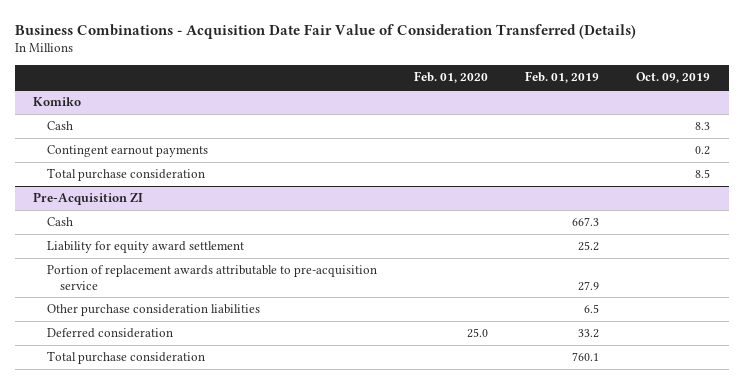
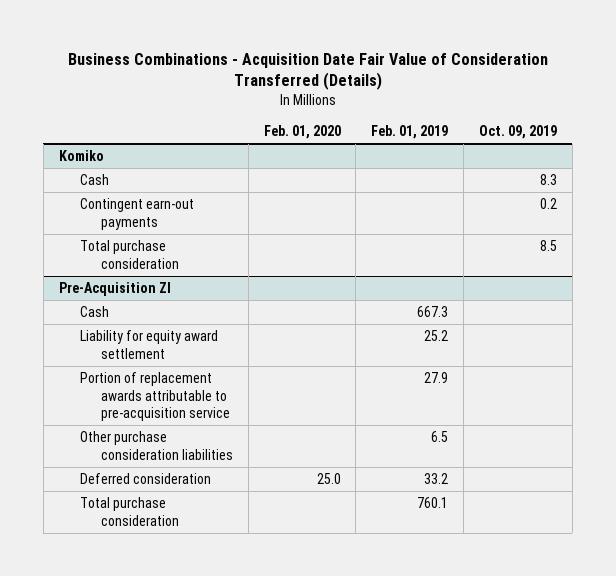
[46,145,208,158] Contingent earnout payments -> [79,198,194,230] Contingent earn-out payments

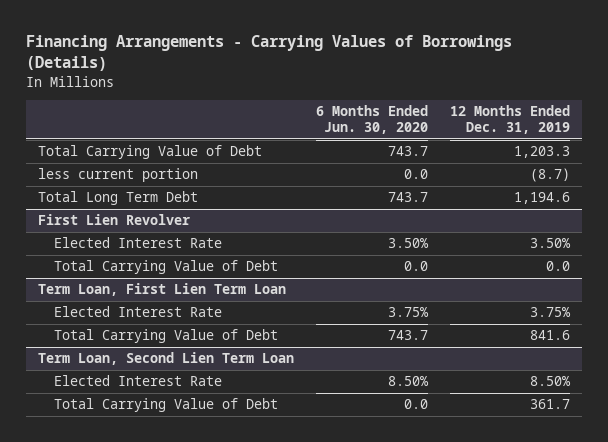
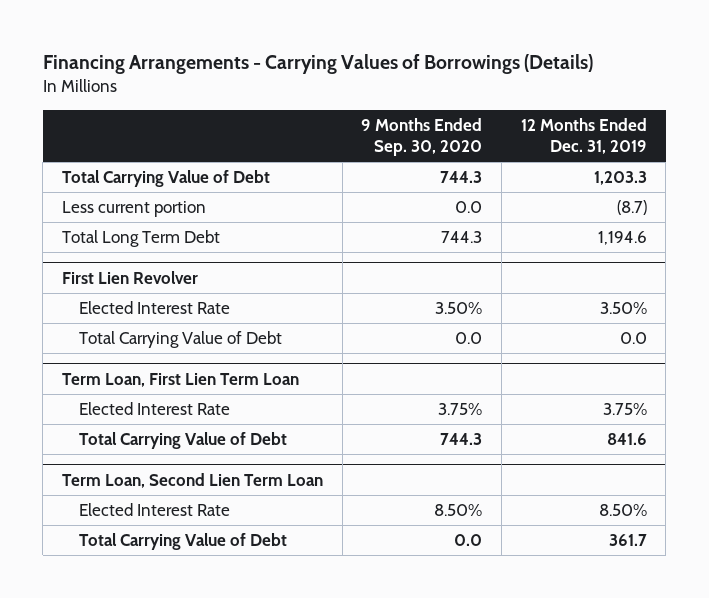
[316,105,429,135] 6 Months Ended Jun. 30, 2020 -> none
none -> [361,117,483,157] 9 Months Ended Sep. 30, 2020
[37,168,198,183] less current portion -> [61,201,206,218] Less current portion

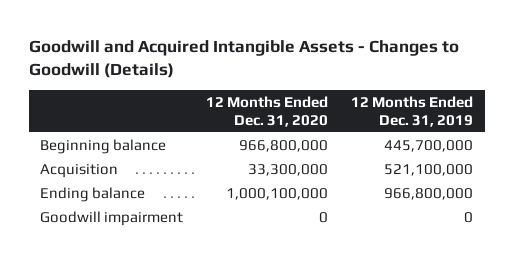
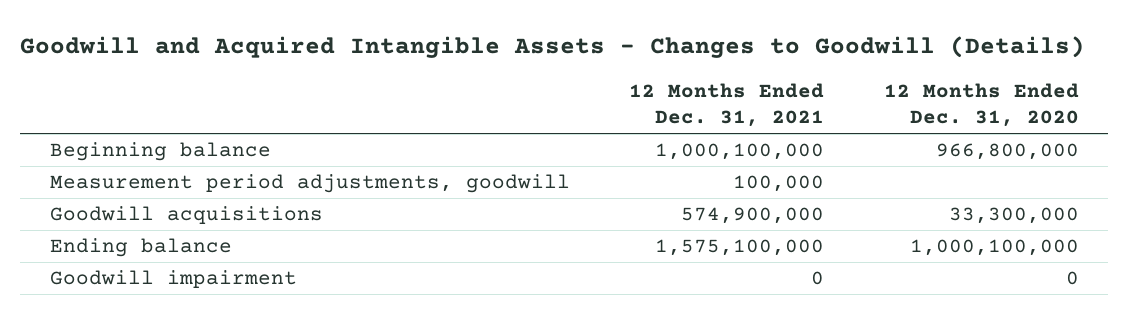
[351,95,474,127] 12 Months Ended Dec. 31, 2019 -> none
none -> [629,82,825,128] 12 Months Ended Dec. 31, 2021
none -> [50,174,571,194] Measurement period adjustments, goodwill
[40,163,119,178] Acquisition -> [50,206,324,225] Goodwill acquisitions

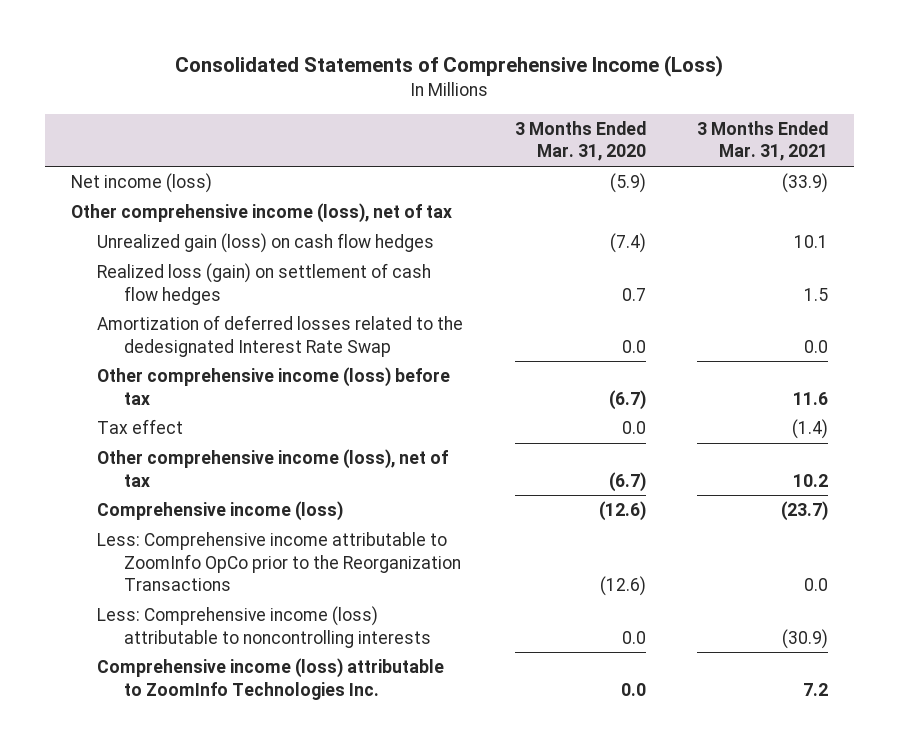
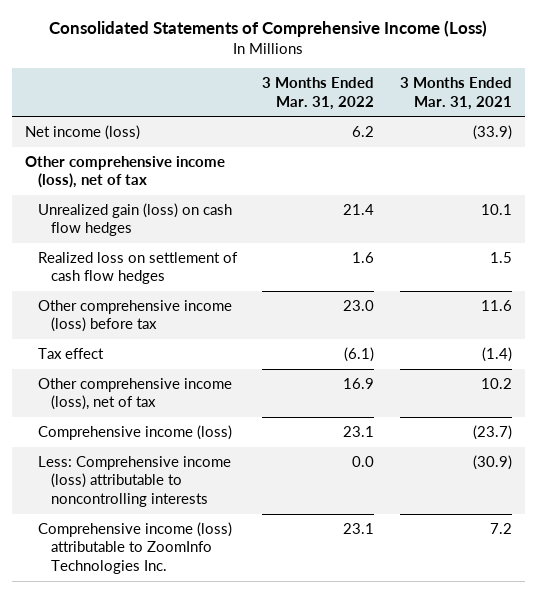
[514,120,646,162] 3 Months Ended Mar. 31, 2020 -> none
none -> [262,76,375,110] 3 Months Ended Mar. 31, 2022
[97,315,464,357] Amortization of deferred losses related to the dedesignated Interest Rate Swap -> none
[97,263,432,305] Realized loss (gain) on settlement of cash flow hedges -> [37,251,238,285] Realized loss on settlement of cash flow hedges
[97,532,461,592] Less: Comprehensive income attributable to ZoomInfo OpCo prior to the Reorganization Transactions -> none

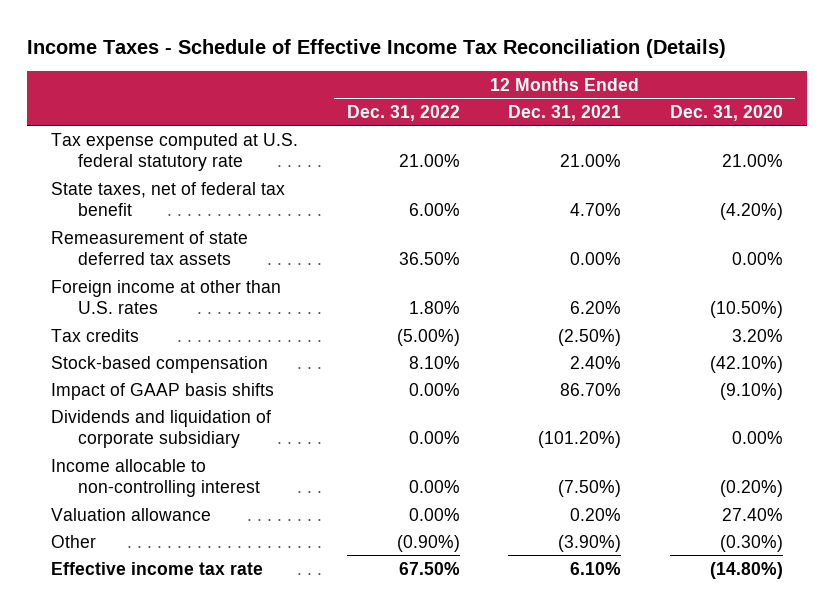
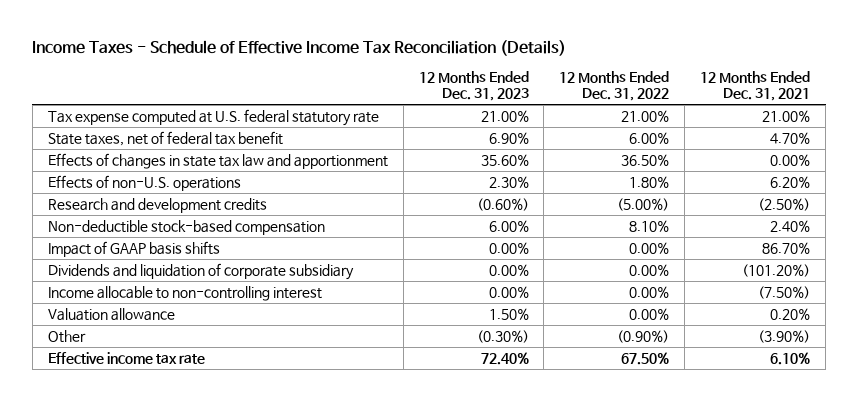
[669,104,783,121] Dec. 31, 2020 -> none
none -> [418,70,529,102] 12 Months Ended Dec. 31, 2023
[50,230,248,266] Remeasurement of state deferred tax assets -> [47,152,388,169] Effects of changes in state tax law and apportionment
[50,279,281,315] Foreign income at other than U.S. rates -> [47,174,241,191] Effects of non-U.S. operations
[50,328,139,342] Tax credits -> [47,197,267,213] Research and development credits
[50,355,268,373] Stock-based compensation -> [47,219,325,235] Non-deductible stock-based compensation

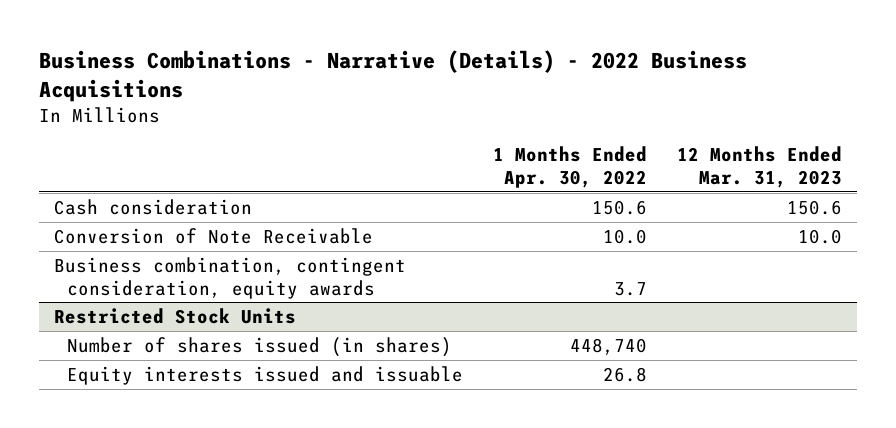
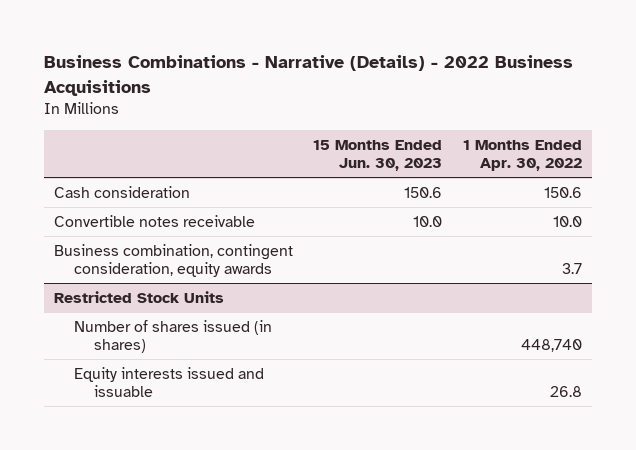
[677,146,843,189] 12 Months Ended Mar. 31, 2023 -> none
none -> [313,139,443,171] 15 Months Ended Jun. 30, 2023
[53,227,373,244] Conversion of Note Receivable -> [54,214,256,227] Convertible notes receivable

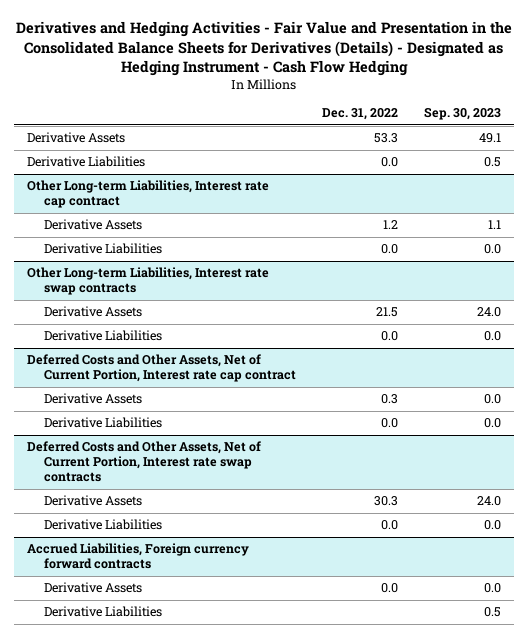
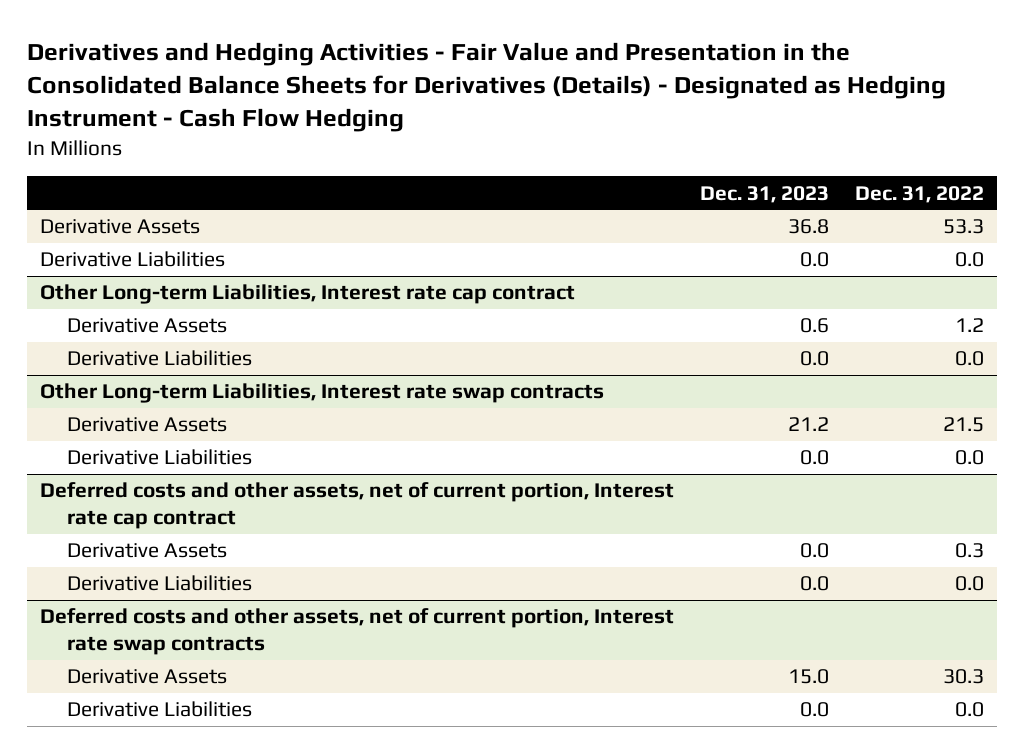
[424,107,502,121] Sep. 30, 2023 -> none
none -> [700,185,830,203] Dec. 31, 2023
[27,354,296,383] Deferred Costs and Other Assets, Net of Current Portion, Interest rate cap contract -> [40,482,675,530] Deferred costs and other assets, net of current portion, Interest rate cap contract
[27,441,262,483] Deferred Costs and Other Assets, Net of Current Portion, Interest rate swap contracts -> [40,608,675,656] Deferred costs and other assets, net of current portion, Interest rate swap contracts
[27,543,250,570] Accrued Liabilities, Foreign currency forward contracts -> none
[43,582,142,594] Derivative Assets -> none
[43,606,162,618] Derivative Liabilities -> none

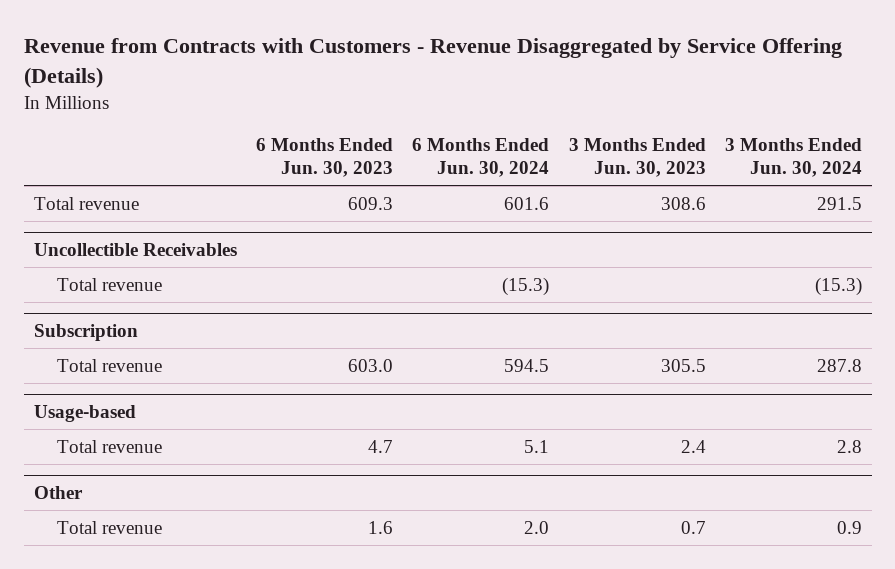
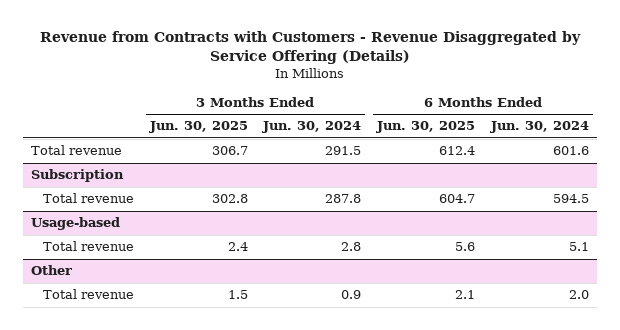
[255,138,393,178] 6 Months Ended Jun. 30, 2023 -> none
[568,138,706,178] 3 Months Ended Jun. 30, 2023 -> none
none -> [148,121,248,134] Jun. 30, 2025
none -> [376,121,476,134] Jun. 30, 2025
[33,242,237,256] Uncollectible Receivables -> none
[56,277,162,291] Total revenue -> none

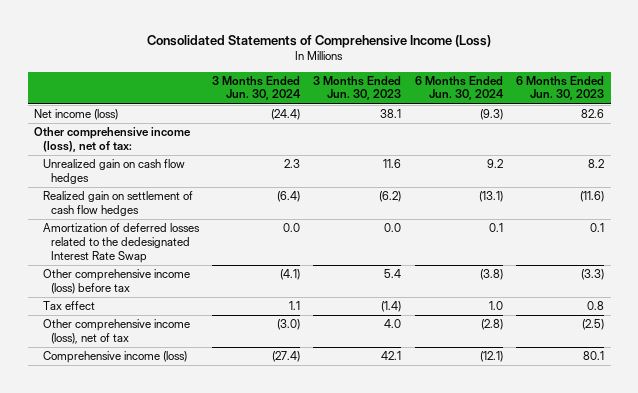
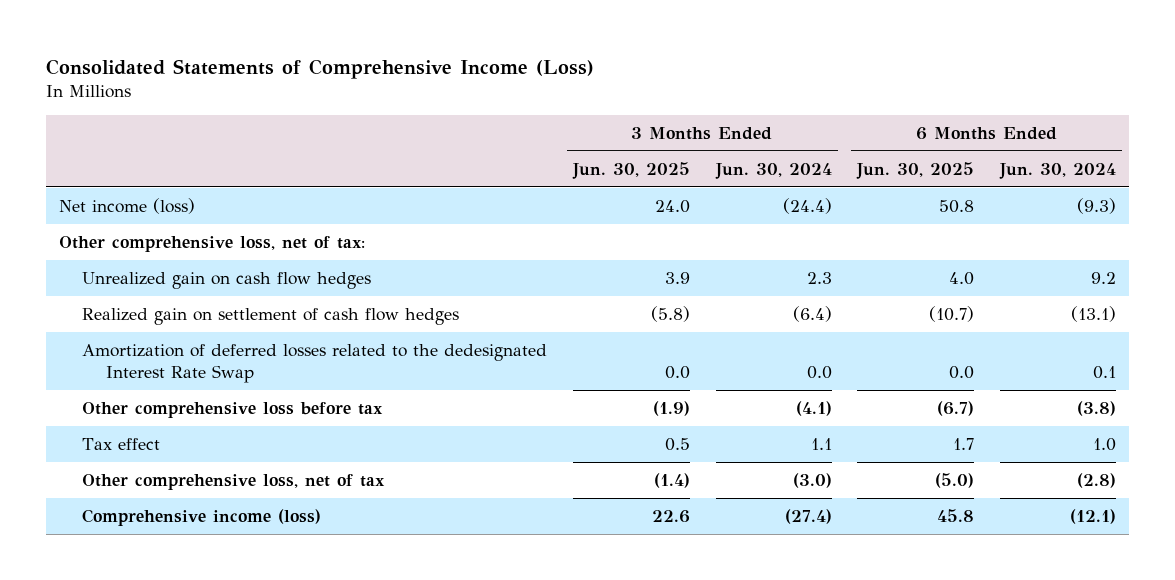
[313,75,402,101] 3 Months Ended Jun. 30, 2023 -> none
[516,75,605,101] 6 Months Ended Jun. 30, 2023 -> none
none -> [572,161,691,179] Jun. 30, 2025
none -> [856,161,975,179] Jun. 30, 2025
[34,127,192,152] Other comprehensive income (loss), net of tax: -> [59,236,366,253] Other comprehensive loss, net of tax:
[42,269,190,294] Other comprehensive income (loss) before tax -> [82,402,384,419] Other comprehensive loss before tax
[42,319,190,344] Other comprehensive income (loss), net of tax -> [82,474,386,491] Other comprehensive loss, net of tax

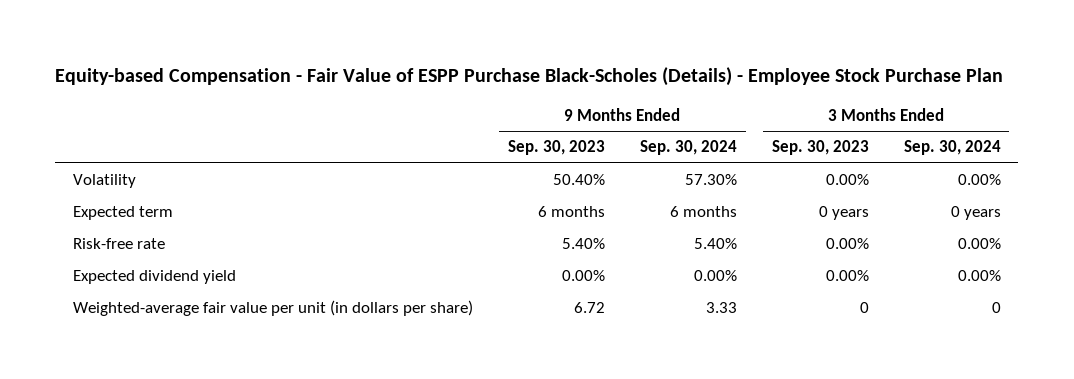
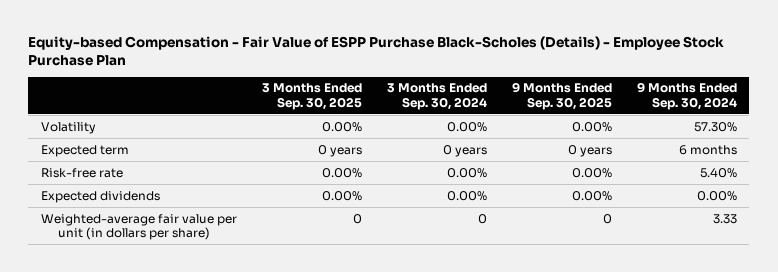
[507,140,605,156] Sep. 30, 2023 -> none
[771,140,869,156] Sep. 30, 2023 -> none
none -> [261,83,362,110] 3 Months Ended Sep. 30, 2025
none -> [511,82,612,110] 9 Months Ended Sep. 30, 2025
[72,270,236,285] Expected dividend yield -> [40,190,160,203] Expected dividends

